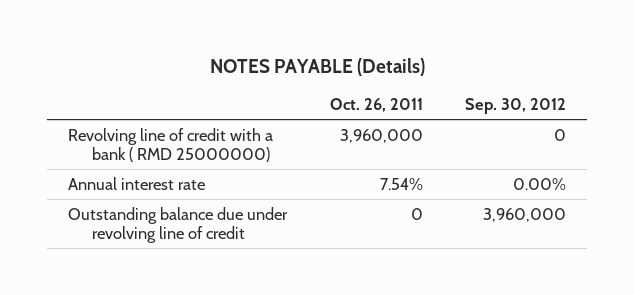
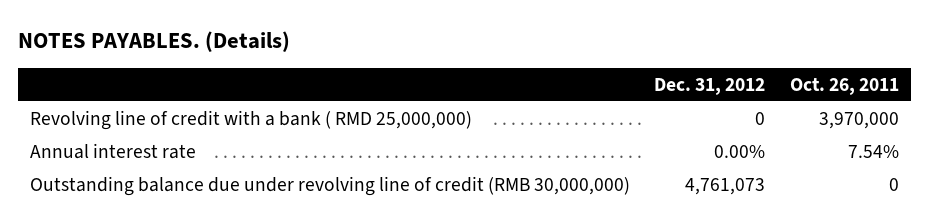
[210,57,426,76] NOTES PAYABLE (Details) -> [17,31,290,53] NOTES PAYABLES. (Details)
[464,98,566,115] Sep. 30, 2012 -> none
none -> [654,77,766,95] Dec. 31, 2012
[68,127,274,162] Revolving line of credit with a bank ( RMD 25000000) -> [30,109,473,130] Revolving line of credit with a bank ( RMD 25,000,000)
[339,128,423,143] 3,960,000 -> [818,111,899,129] 3,970,000
[68,206,289,243] Outstanding balance due under revolving line of credit -> [30,175,631,196] Outstanding balance due under revolving line of credit (RMB 30,000,000)

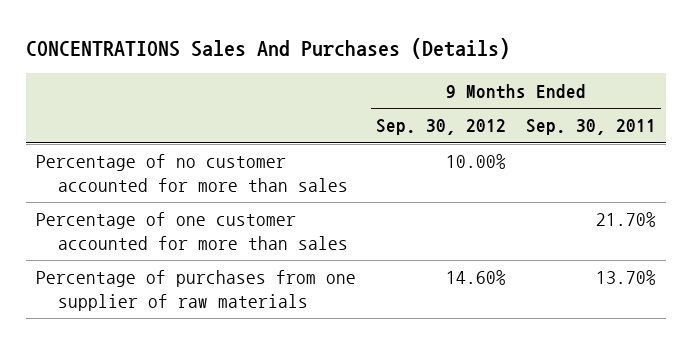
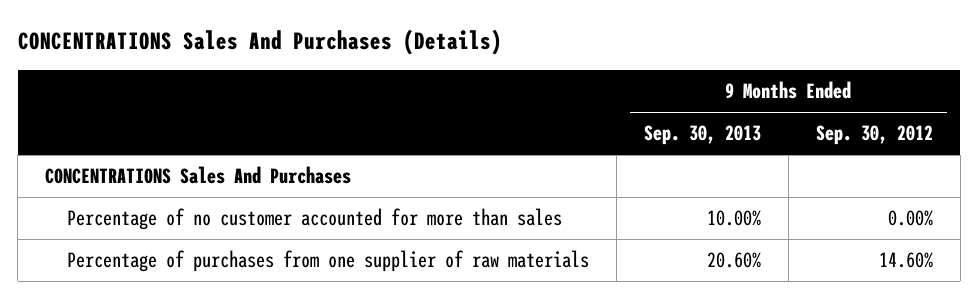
[526,119,657,136] Sep. 30, 2011 -> none
none -> [643,125,761,146] Sep. 30, 2013
[36,212,349,250] Percentage of one customer accounted for more than sales -> none
none -> [45,166,352,185] CONCENTRATIONS Sales And Purchases
[446,154,507,170] 10.00% -> [887,210,933,227] 0.00%

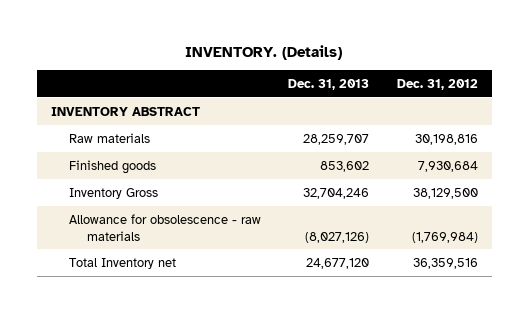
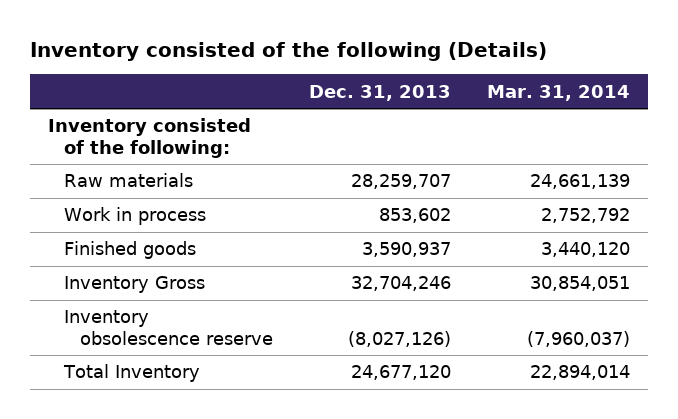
[185,44,343,60] INVENTORY. (Details) -> [30,42,548,62] Inventory consisted of the following (Details)
[397,78,479,90] Dec. 31, 2012 -> none
none -> [486,84,630,101] Mar. 31, 2014
[50,106,200,116] INVENTORY ABSTRACT -> none
none -> [48,118,252,158] Inventory consisted of the following:
none -> [64,207,207,226] Work in process
[320,160,370,172] 853,602 -> [361,242,451,258] 3,590,937
[68,213,261,241] Allowance for obsolescence - raw materials -> [64,310,274,345] Inventory obsolescence reserve
[68,257,176,269] Total Inventory net -> [63,364,201,383] Total Inventory

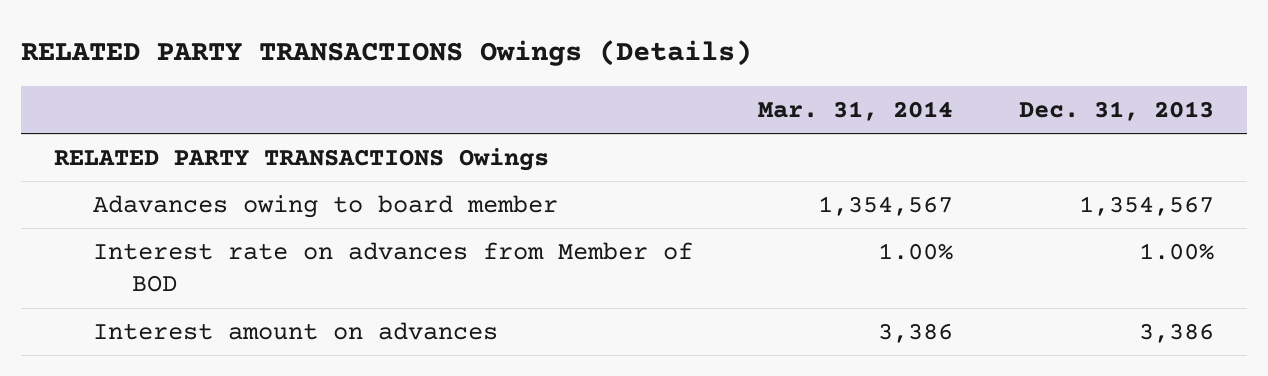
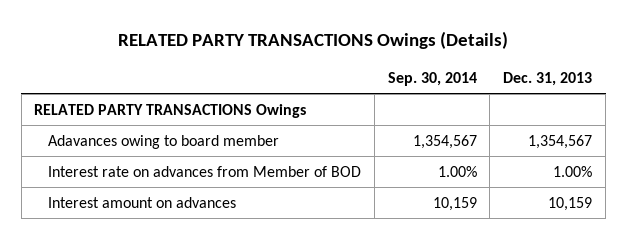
[758,100,954,121] Mar. 31, 2014 -> none
none -> [387,71,477,86] Sep. 30, 2014
[1138,323,1214,344] 3,386 -> [548,196,593,211] 10,159

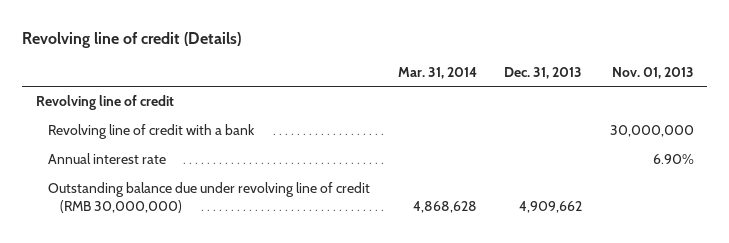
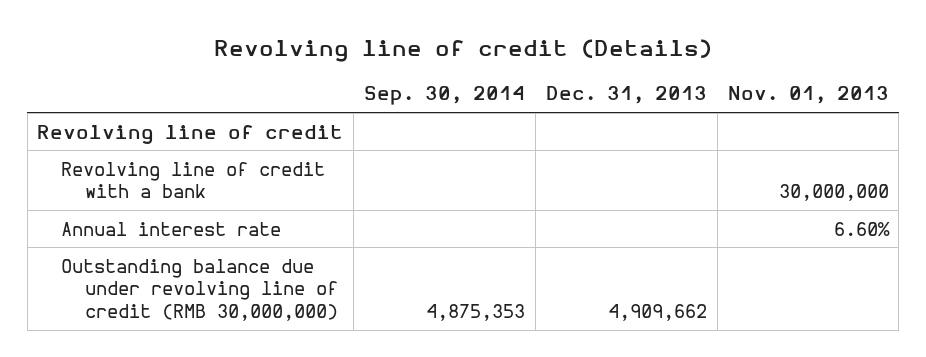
[397,66,477,79] Mar. 31, 2014 -> none
none -> [364,86,526,106] Sep. 30, 2014
[652,154,694,165] 6.90% -> [833,221,890,236] 6.60%

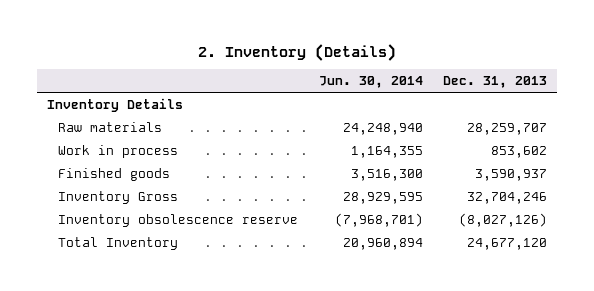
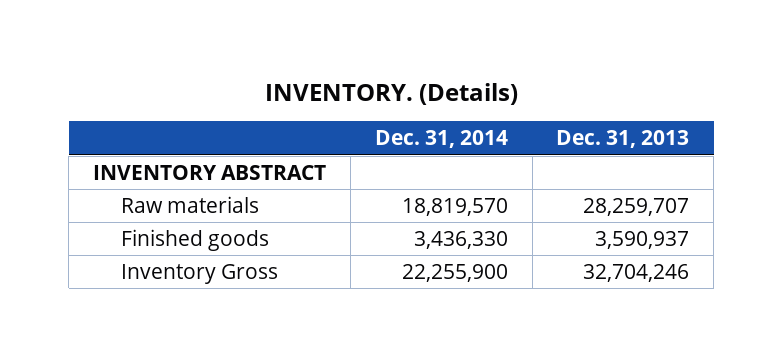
[197,43,396,61] 2. Inventory (Details) -> [265,82,519,105] INVENTORY. (Details)
[318,76,423,89] Jun. 30, 2014 -> none
none -> [374,130,508,149] Dec. 31, 2014
[46,97,183,112] Inventory Details -> none
none -> [93,164,327,180] INVENTORY ABSTRACT
[58,144,179,158] Work in process -> none
[58,213,299,227] Inventory obsolescence reserve -> none
[58,236,179,250] Total Inventory -> none

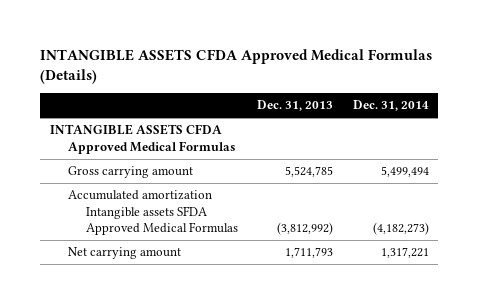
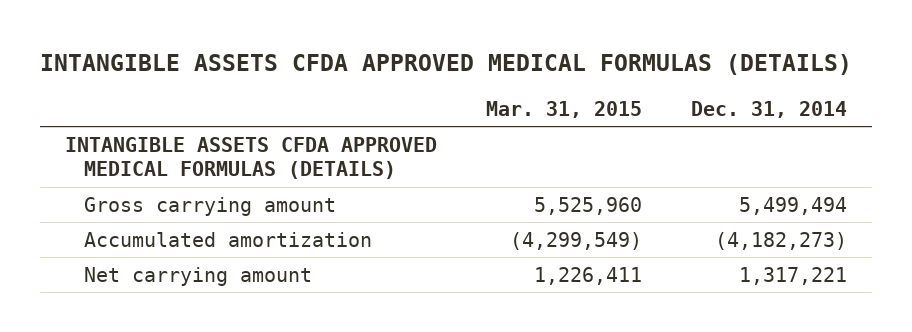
[40,49,433,85] INTANGIBLE ASSETS CFDA Approved Medical Formulas (Details) -> [39,54,852,76] INTANGIBLE ASSETS CFDA APPROVED MEDICAL FORMULAS (DETAILS)
[257,100,334,112] Dec. 31, 2013 -> none
none -> [485,100,642,118] Mar. 31, 2015
[49,124,236,154] INTANGIBLE ASSETS CFDA Approved Medical Formulas -> [64,136,437,180] INTANGIBLE ASSETS CFDA APPROVED MEDICAL FORMULAS (DETAILS)
[67,190,238,236] Accumulated amortization Intangible assets SFDA Approved Medical Formulas -> [83,231,372,247] Accumulated amortization

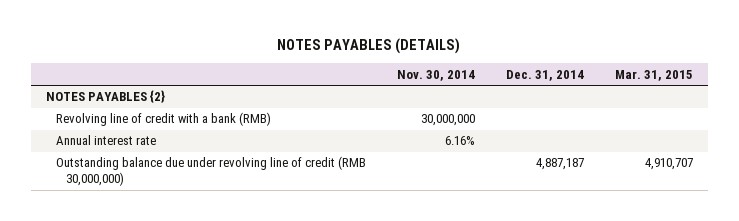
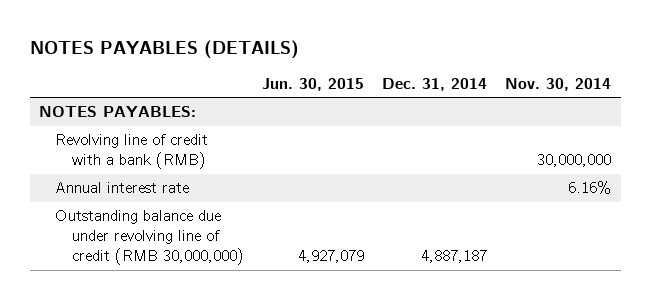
[614,69,693,81] Mar. 31, 2015 -> none
none -> [261,77,364,91] Jun. 30, 2015
[45,90,165,104] NOTES PAYABLES {2} -> [38,106,196,118] NOTES PAYABLES:

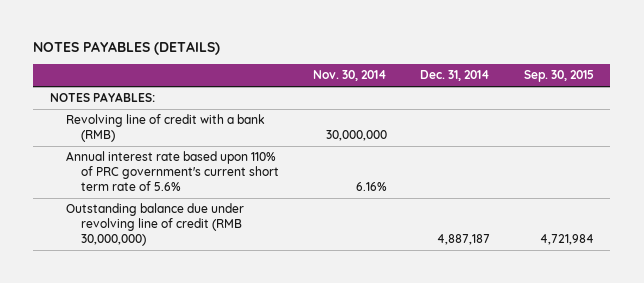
[261,77,364,91] Jun. 30, 2015 -> none
none -> [523,70,594,83] Sep. 30, 2015
[55,182,190,194] Annual interest rate -> [65,151,280,192] Annual interest rate based upon 110% of PRC government's current short term rate of 5.6%

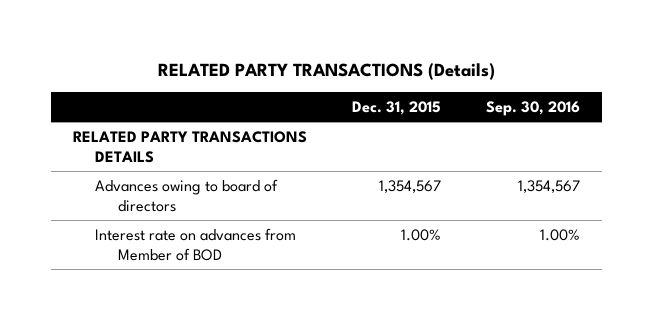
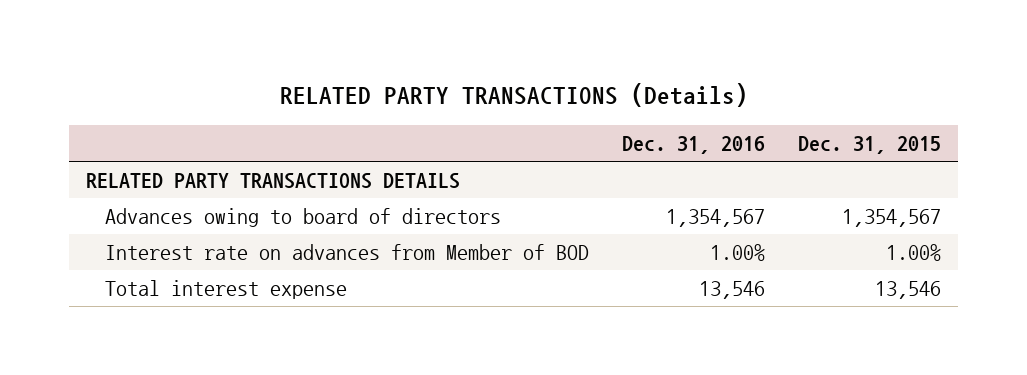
[485,101,580,117] Sep. 30, 2016 -> none
none -> [621,136,765,155] Dec. 31, 2016
none -> [104,279,347,299] Total interest expense

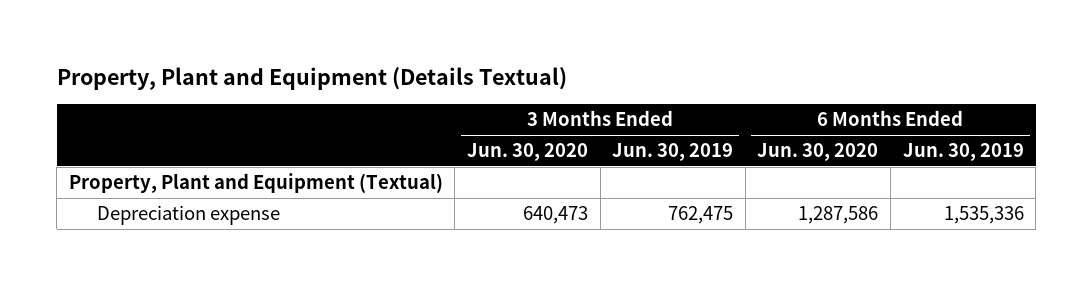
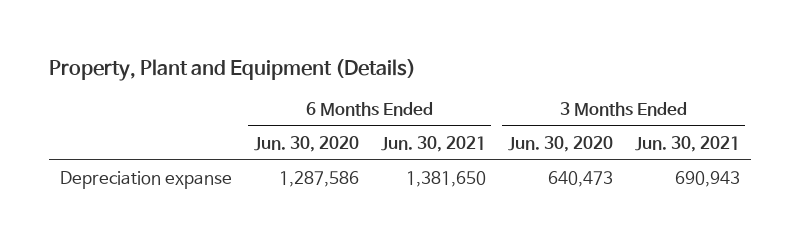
[56,67,567,91] Property, Plant and Equipment (Details Textual) -> [48,59,416,82] Property, Plant and Equipment (Details)
[612,143,734,162] Jun. 30, 2019 -> none
[902,143,1024,162] Jun. 30, 2019 -> none
none -> [380,135,486,152] Jun. 30, 2021
none -> [634,135,740,152] Jun. 30, 2021
[68,173,443,194] Property, Plant and Equipment (Textual) -> none
[96,205,280,226] Depreciation expense -> [59,170,232,189] Depreciation expanse

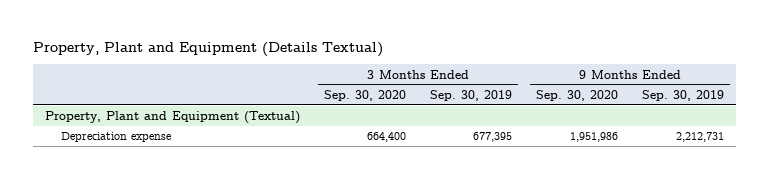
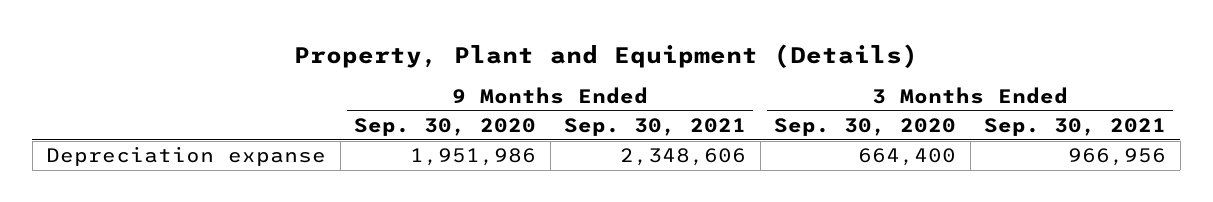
[33,42,384,58] Property, Plant and Equipment (Details Textual) -> [294,43,919,68] Property, Plant and Equipment (Details)
[430,89,513,101] Sep. 30, 2019 -> none
[641,89,724,101] Sep. 30, 2019 -> none
none -> [564,118,747,137] Sep. 30, 2021
none -> [984,118,1167,137] Sep. 30, 2021
[45,111,301,125] Property, Plant and Equipment (Textual) -> none
[61,132,172,143] Depreciation expense -> [46,146,327,167] Depreciation expanse

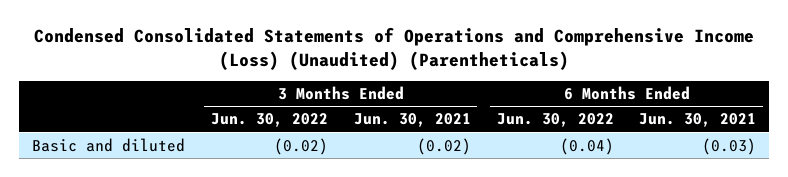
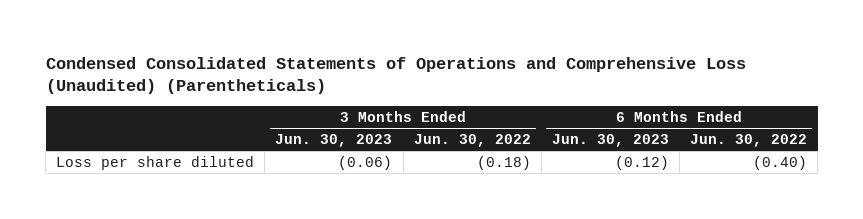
[34,27,755,71] Condensed Consolidated Statements of Operations and Comprehensive Income (Loss) (Unaudited) (Parentheticals) -> [45,56,746,95] Condensed Consolidated Statements of Operations and Comprehensive Loss (Unaudited) (Parentheticals)
[353,113,471,128] Jun. 30, 2021 -> none
[639,113,757,128] Jun. 30, 2021 -> none
none -> [275,134,393,148] Jun. 30, 2023
none -> [551,134,669,148] Jun. 30, 2023
[31,137,185,152] Basic and diluted -> none
none -> [56,155,255,170] Loss per share diluted

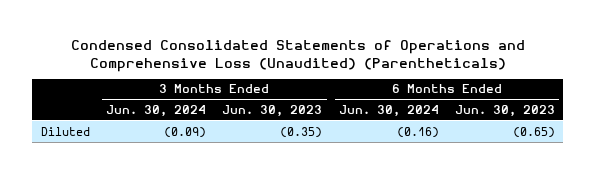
[413,134,531,148] Jun. 30, 2022 -> none
[689,134,807,148] Jun. 30, 2022 -> none
none -> [106,104,207,117] Jun. 30, 2024
none -> [338,104,439,117] Jun. 30, 2024
[56,155,255,170] Loss per share diluted -> [40,126,90,136] Diluted
[338,155,393,170] (0.06) -> [280,126,323,138] (0.35)
[614,155,669,170] (0.12) -> [513,126,556,138] (0.65)

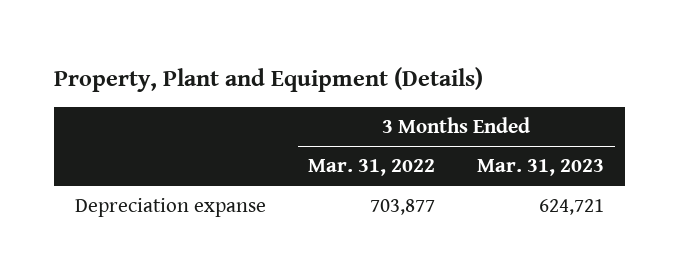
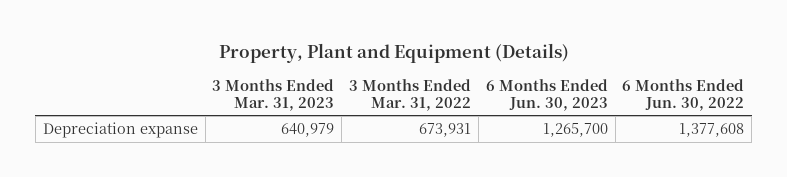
none -> [485,78,608,111] 6 Months Ended Jun. 30, 2023
none -> [622,78,745,111] 6 Months Ended Jun. 30, 2022
[370,199,436,216] 703,877 -> [419,123,472,138] 673,931
[539,199,605,216] 624,721 -> [281,123,335,138] 640,979

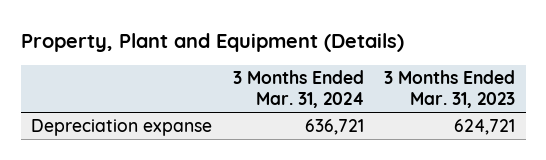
[349,78,472,111] 3 Months Ended Mar. 31, 2022 -> none
[485,78,608,111] 6 Months Ended Jun. 30, 2023 -> none
[622,78,745,111] 6 Months Ended Jun. 30, 2022 -> none
none -> [232,70,364,109] 3 Months Ended Mar. 31, 2024
[281,123,335,138] 640,979 -> [454,119,516,136] 624,721

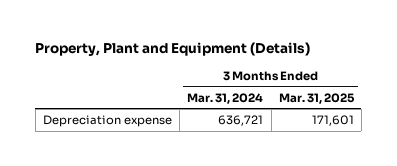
[384,70,516,109] 3 Months Ended Mar. 31, 2023 -> none
none -> [278,92,355,104] Mar. 31, 2025
[30,119,212,137] Depreciation expanse -> [42,115,172,128] Depreciation expense

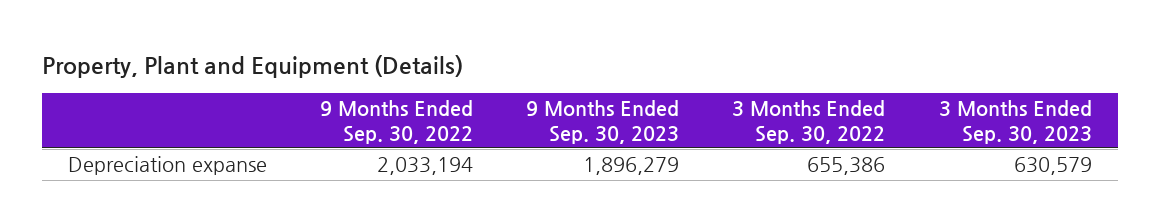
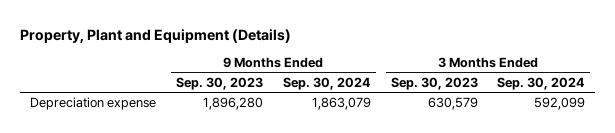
[320,100,474,144] 9 Months Ended Sep. 30, 2022 -> none
[732,100,886,144] 3 Months Ended Sep. 30, 2022 -> none
none -> [282,76,371,90] Sep. 30, 2024
none -> [497,76,586,90] Sep. 30, 2024
[68,156,268,176] Depreciation expanse -> [29,97,156,111] Depreciation expense
[583,157,680,176] 1,896,279 -> [202,97,263,111] 1,896,280

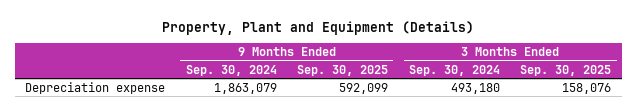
[175,76,263,90] Sep. 30, 2023 -> none
[390,76,478,90] Sep. 30, 2023 -> none
none -> [297,64,389,76] Sep. 30, 2025
none -> [520,64,612,76] Sep. 30, 2025
[534,97,586,111] 592,099 -> [450,82,500,94] 493,180

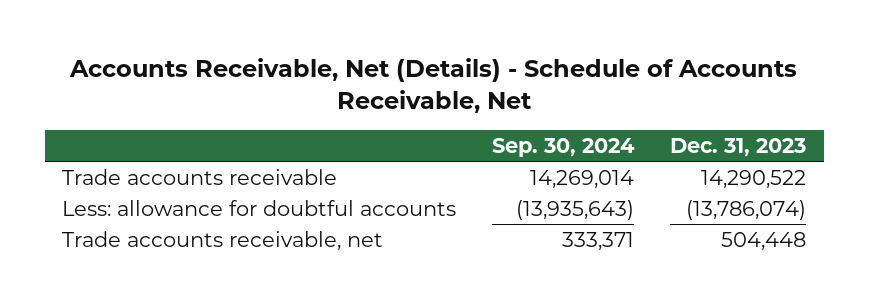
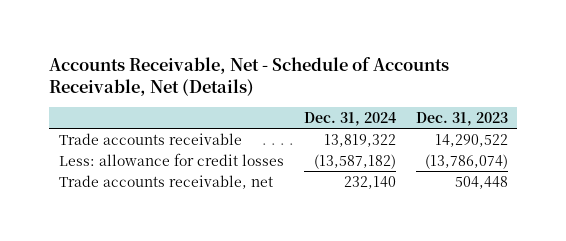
[69,57,798,114] Accounts Receivable, Net (Details) - Schedule of Accounts Receivable, Net -> [49,57,450,97] Accounts Receivable, Net - Schedule of Accounts Receivable, Net (Details)
[492,138,636,158] Sep. 30, 2024 -> none
none -> [303,111,396,126] Dec. 31, 2024
[62,199,457,216] Less: allowance for doubtful accounts -> [58,152,284,166] Less: allowance for credit losses

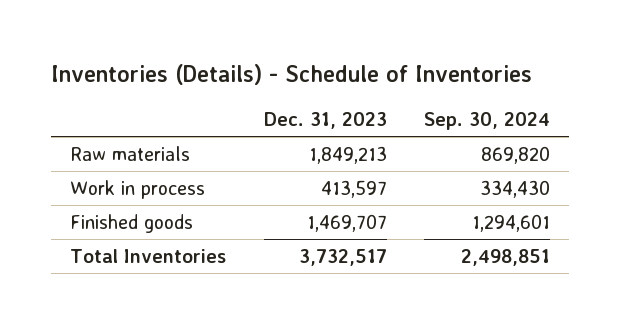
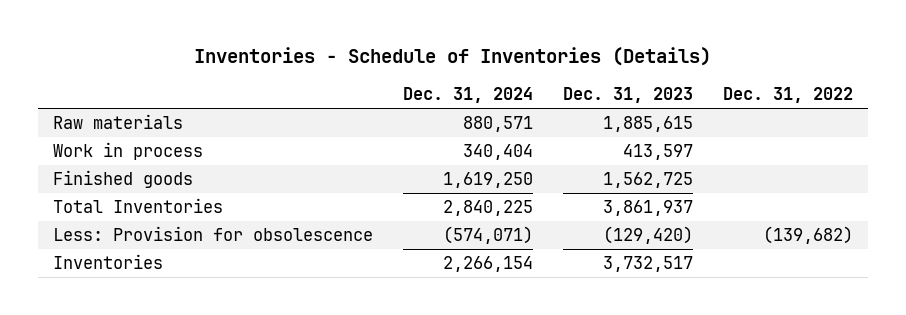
[51,64,533,86] Inventories (Details) - Schedule of Inventories -> [193,47,711,67] Inventories - Schedule of Inventories (Details)
[424,112,551,131] Sep. 30, 2024 -> none
none -> [402,86,533,103] Dec. 31, 2024
none -> [722,86,853,103] Dec. 31, 2022
[308,145,387,164] 1,849,213 -> [602,116,693,133] 1,885,615
[306,213,387,232] 1,469,707 -> [602,172,693,189] 1,562,725
[298,248,387,266] 3,732,517 -> [602,200,693,217] 3,861,937
none -> [53,226,374,242] Less: Provision for obsolescence
none -> [53,254,164,270] Inventories

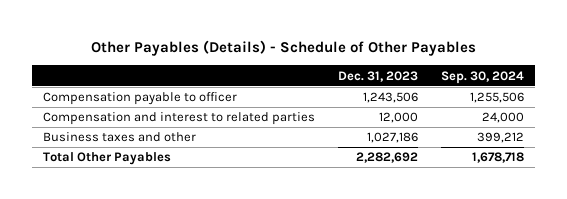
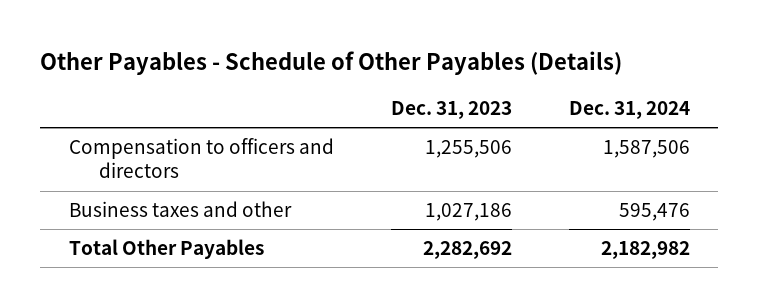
[90,40,476,57] Other Payables (Details) - Schedule of Other Payables -> [40,50,623,75] Other Payables - Schedule of Other Payables (Details)
[440,70,524,84] Sep. 30, 2024 -> none
none -> [568,101,690,120] Dec. 31, 2024
[43,92,238,106] Compensation payable to officer -> none
[43,112,316,126] Compensation and interest to related parties -> [68,138,334,179] Compensation to officers and directors
[379,112,419,124] 12,000 -> [424,140,512,159] 1,255,506

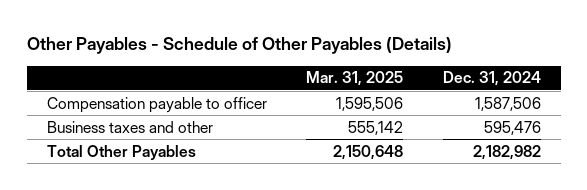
[390,101,512,120] Dec. 31, 2023 -> none
none -> [306,71,404,87] Mar. 31, 2025
[68,138,334,179] Compensation to officers and directors -> [46,96,267,113] Compensation payable to officer

